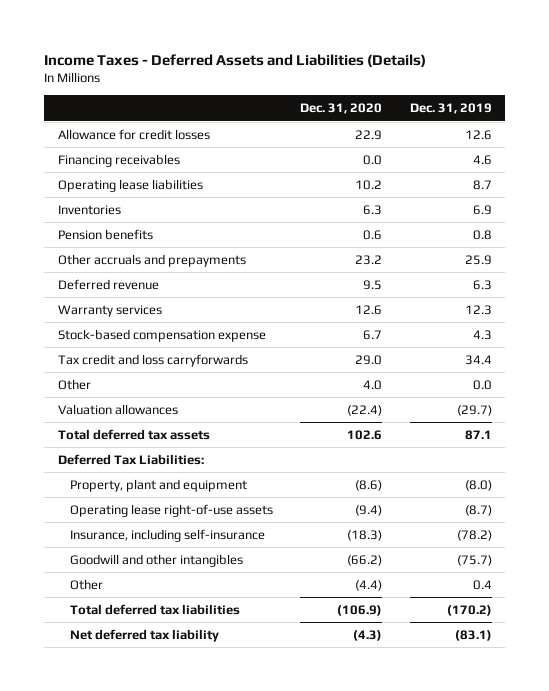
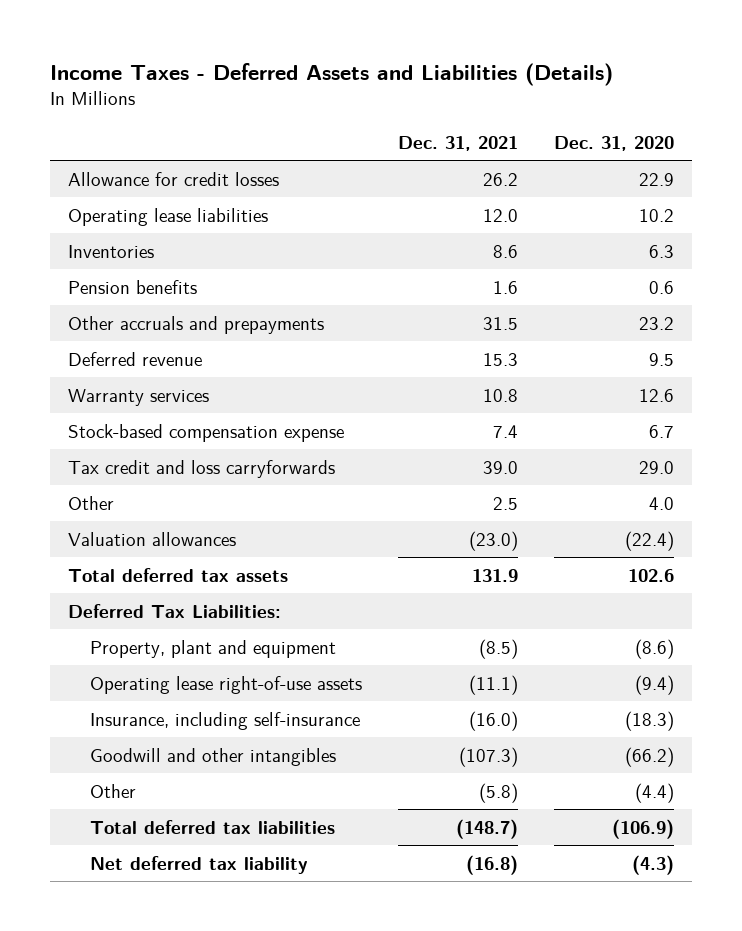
[409,103,492,115] Dec. 31, 2019 -> none
none -> [397,136,518,152] Dec. 31, 2021
[57,153,180,167] Financing receivables -> none

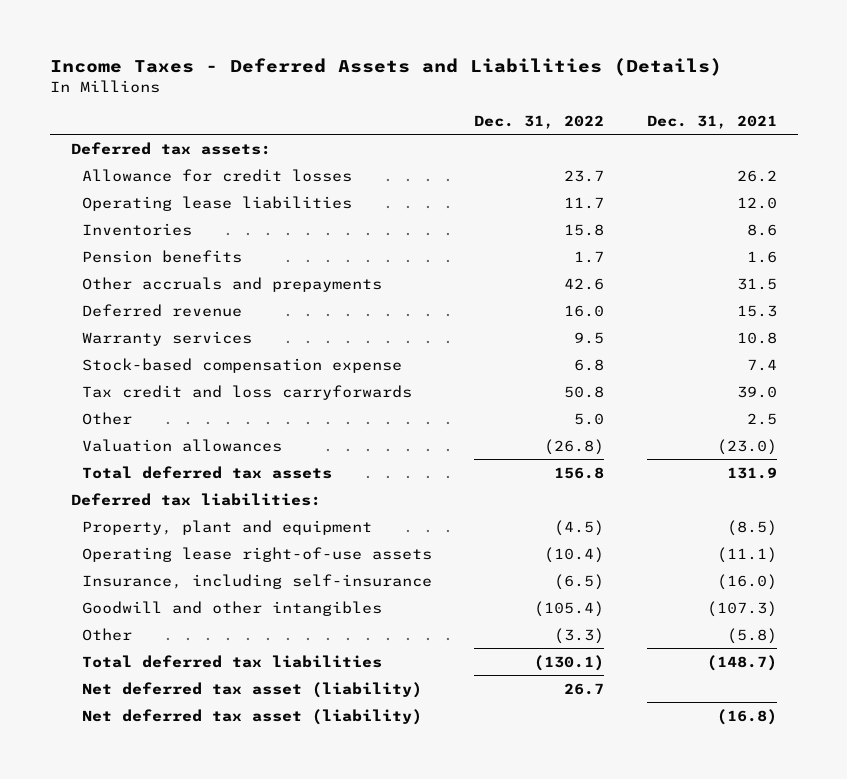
[553,136,674,152] Dec. 31, 2020 -> none
none -> [474,114,605,129] Dec. 31, 2022
none -> [70,141,271,155] Deferred tax assets:
[68,603,282,618] Deferred Tax Liabilities: -> [70,492,321,506] Deferred tax liabilities:
none -> [82,681,423,698] Net deferred tax asset (liability)
[89,855,308,874] Net deferred tax liability -> [82,708,423,725] Net deferred tax asset (liability)

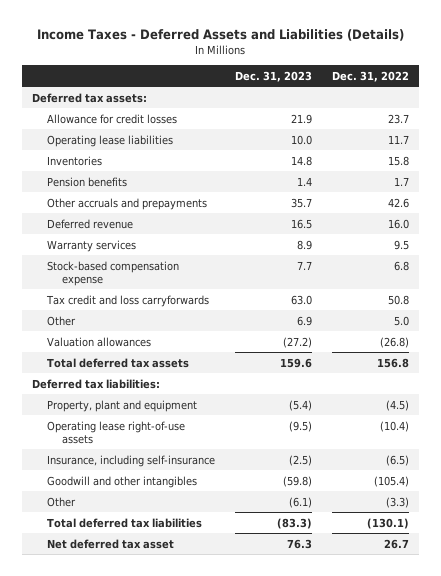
[646,114,777,129] Dec. 31, 2021 -> none
none -> [234,70,312,82] Dec. 31, 2023
[82,708,423,725] Net deferred tax asset (liability) -> none
[82,681,423,698] Net deferred tax asset (liability) -> [46,538,174,549] Net deferred tax asset

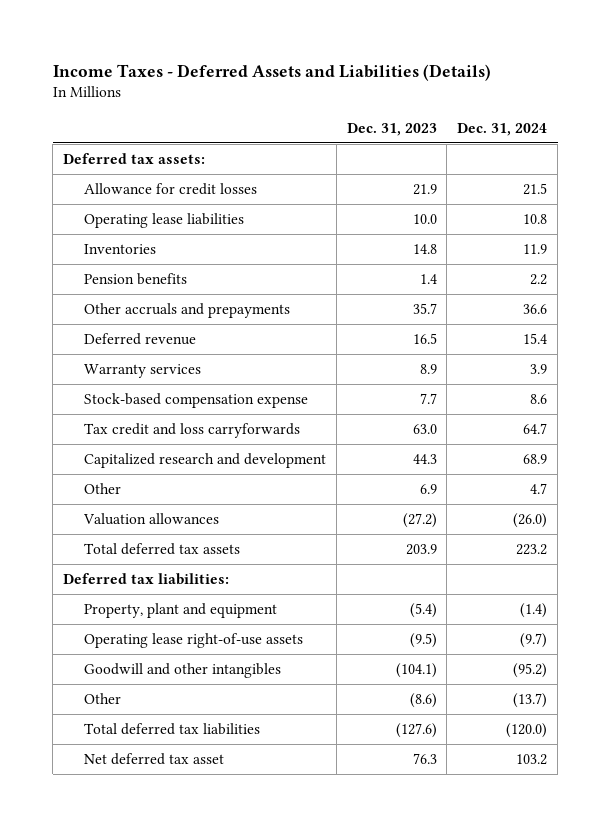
[332,70,410,82] Dec. 31, 2022 -> none
none -> [457,122,548,136] Dec. 31, 2024
none -> [84,452,327,468] Capitalized research and development
[279,357,312,368] 159.6 -> [405,543,437,555] 203.9
[46,454,215,467] Insurance, including self-insurance -> none
[282,475,312,487] (59.8) -> [395,662,437,678] (104.1)
[288,496,312,508] (6.1) -> [409,692,437,708] (8.6)
[276,517,312,529] (83.3) -> [395,722,437,738] (127.6)

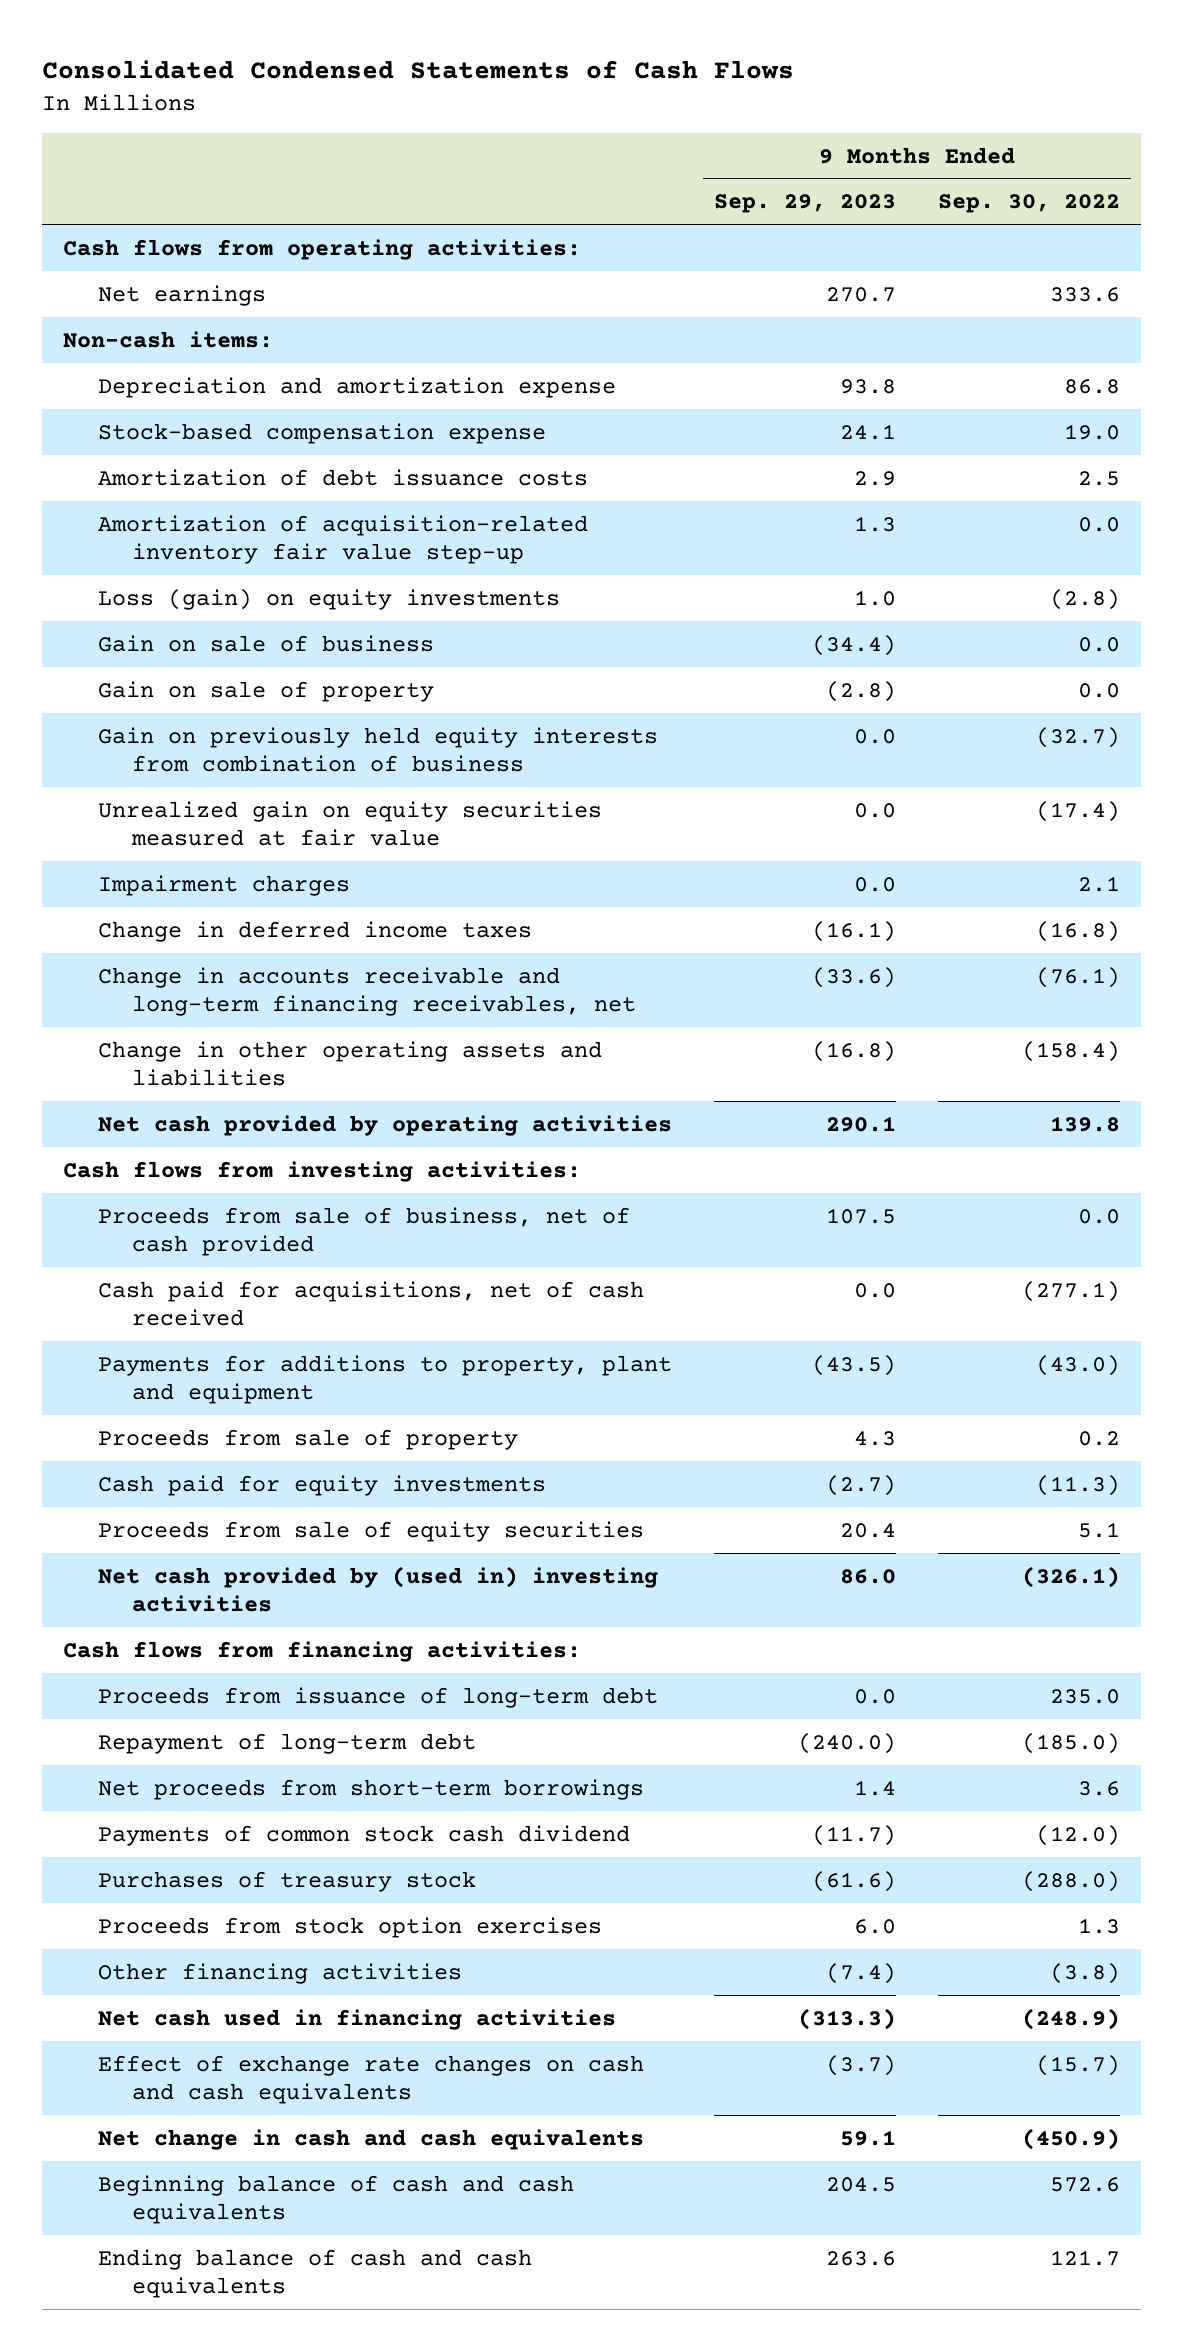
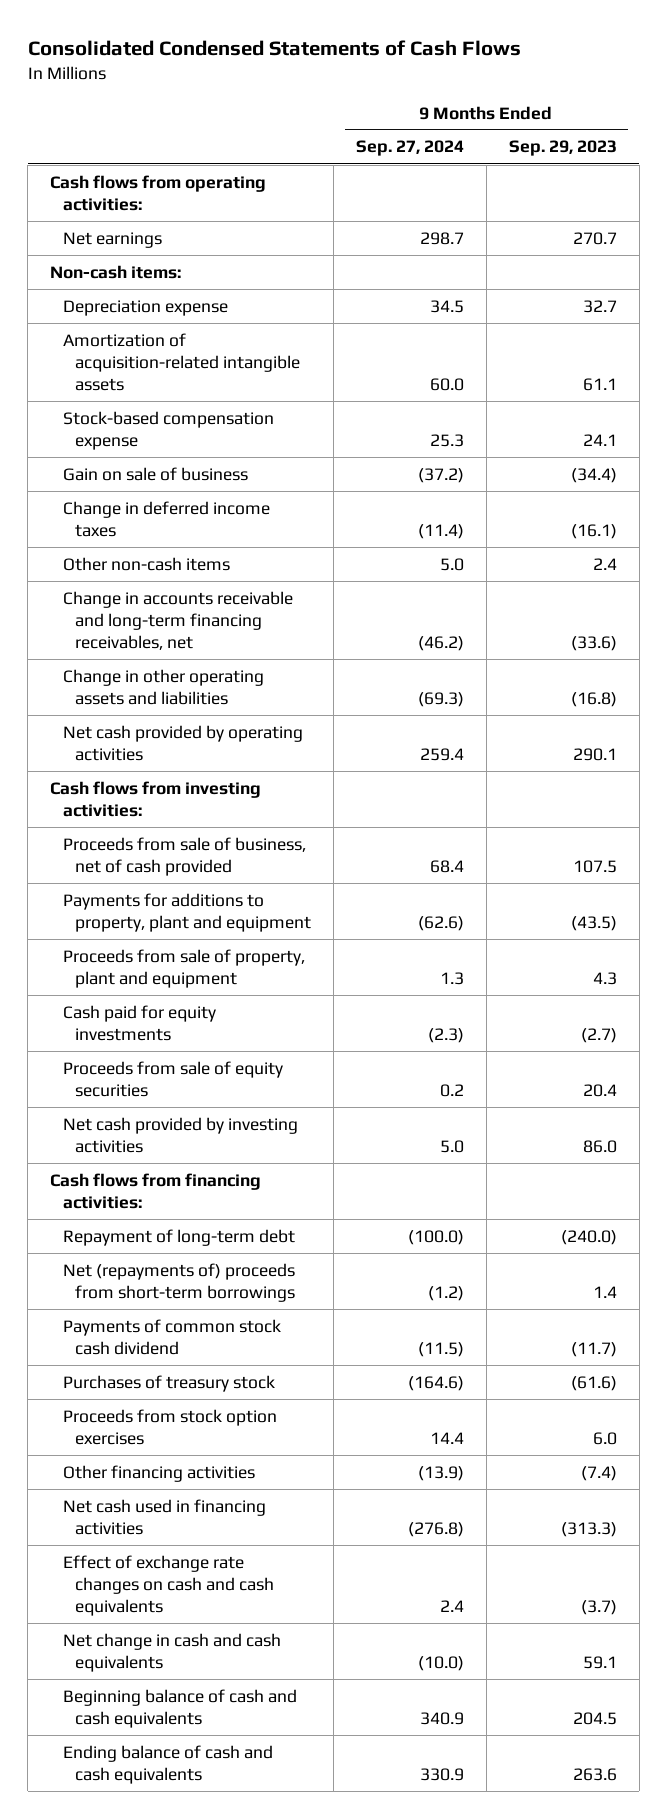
[938,194,1121,214] Sep. 30, 2022 -> none
none -> [355,140,464,157] Sep. 27, 2024
[97,376,616,398] Depreciation and amortization expense -> [62,299,228,316] Depreciation expense
[840,378,897,394] 93.8 -> [582,299,617,313] 32.7
none -> [62,332,300,392] Amortization of acquisition-related intangible assets
[97,468,588,486] Amortization of debt issuance costs -> none
[97,514,588,565] Amortization of acquisition-related inventory fair value step-up -> none
[97,588,560,610] Loss (gain) on equity investments -> none
[97,680,434,702] Gain on sale of property -> none
[97,726,658,773] Gain on previously held equity interests from combination of business -> none
[97,800,602,847] Unrealized gain on equity securities measured at fair value -> none
[97,874,350,896] Impairment charges -> none
none -> [62,556,230,571] Other non-cash items
[97,1280,644,1327] Cash paid for acquisitions, net of cash received -> none
[97,1428,518,1450] Proceeds from sale of property -> [62,948,305,988] Proceeds from sale of property, plant and equipment
[97,1565,658,1613] Net cash provided by (used in) investing activities -> [62,1116,298,1153] Net cash provided by investing activities
[97,1686,658,1708] Proceeds from issuance of long-term debt -> none
[97,1778,644,1800] Net proceeds from short-term borrowings -> [62,1262,295,1302] Net (repayments of) proceeds from short-term borrowings

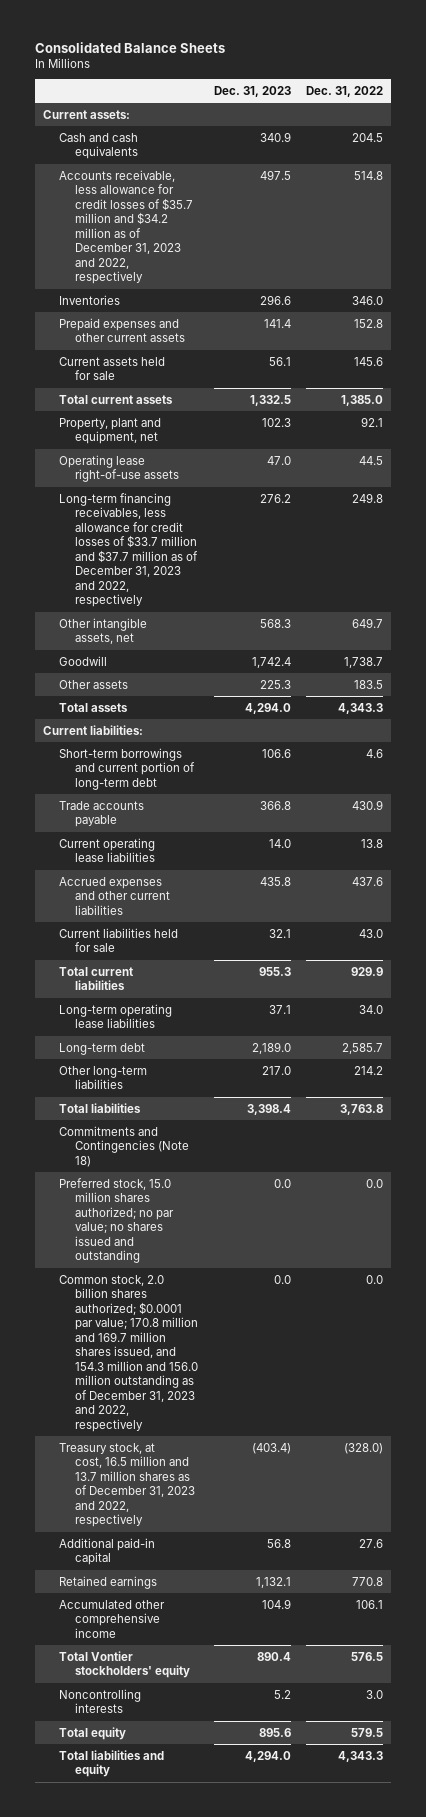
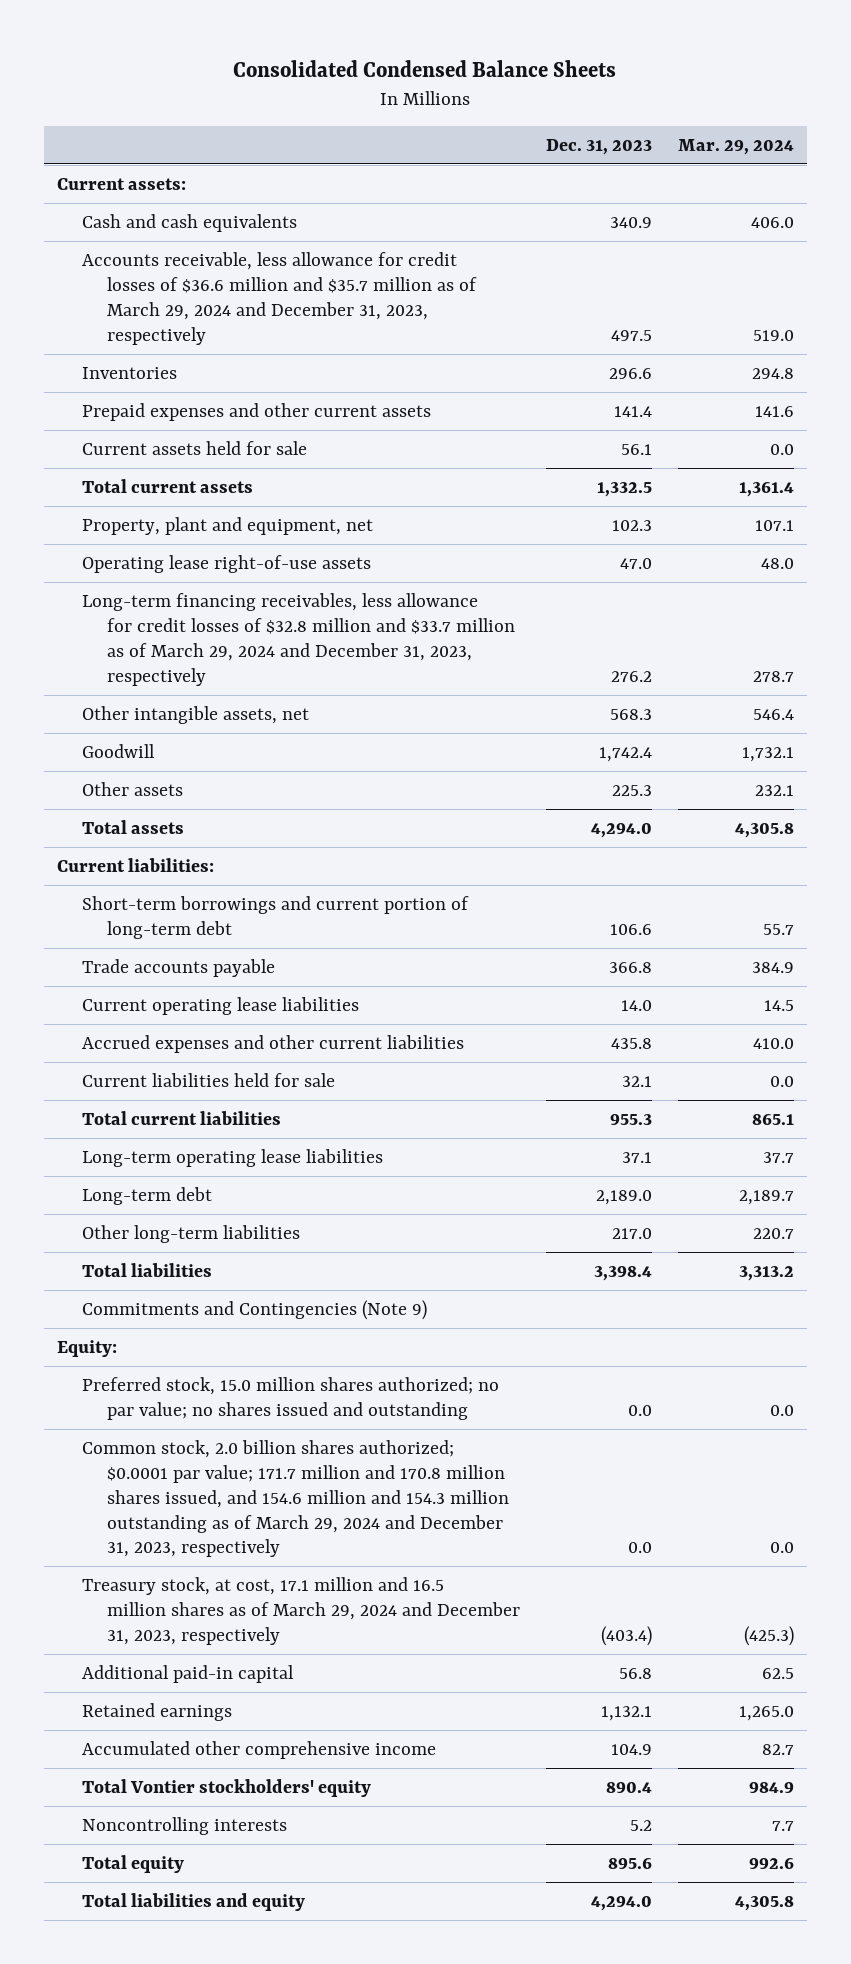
[35,41,226,53] Consolidated Balance Sheets -> [233,59,617,77] Consolidated Condensed Balance Sheets
[306,86,384,98] Dec. 31, 2022 -> none
none -> [677,138,794,155] Mar. 29, 2024
[59,169,194,285] Accounts receivable, less allowance for credit losses of $35.7 million and $34.2 million as of December 31, 2023 and 2022, respectively -> [81,251,477,345] Accounts receivable, less allowance for credit losses of $36.6 million and $35.7 million as of March 29, 2024 and December 31, 2023, respectively
[59,492,199,608] Long-term financing receivables, less allowance for credit losses of $33.7 million and $37.7 million as of December 31, 2023 and 2022, respectively -> [81,592,515,686] Long-term financing receivables, less allowance for credit losses of $32.8 million and $33.7 million as of March 29, 2024 and December 31, 2023, respectively
[59,1125,190,1167] Commitments and Contingencies (Note 18) -> [81,1299,427,1320] Commitments and Contingencies (Note 9)
none -> [57,1339,118,1357] Equity:
[59,1274,199,1432] Common stock, 2.0 billion shares authorized; $0.0001 par value; 170.8 million and 169.7 million shares issued, and 154.3 million and 156.0 million outstanding as of December 31, 2023 and 2022, respectively -> [81,1439,509,1558] Common stock, 2.0 billion shares authorized; $0.0001 par value; 171.7 million and 170.8 million shares issued, and 154.6 million and 154.3 million outstanding as of March 29, 2024 and December 31, 2023, respectively
[59,1442,196,1528] Treasury stock, at cost, 16.5 million and 13.7 million shares as of December 31, 2023 and 2022, respectively -> [81,1576,520,1645] Treasury stock, at cost, 17.1 million and 16.5 million shares as of March 29, 2024 and December 31, 2023, respectively

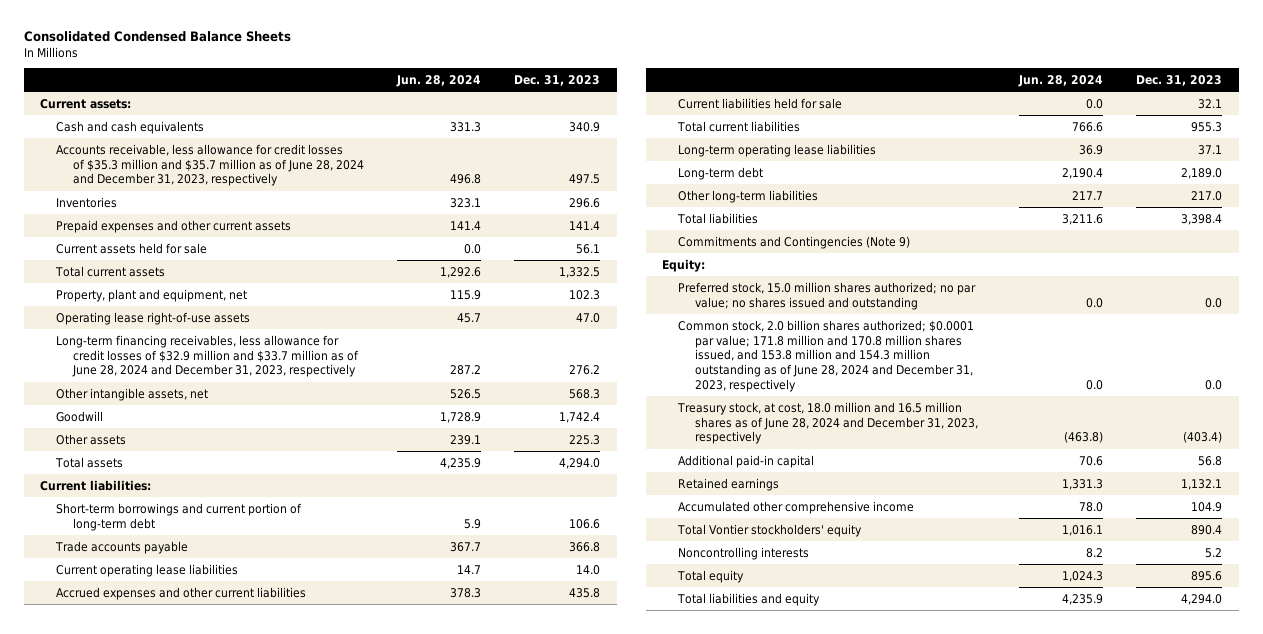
[677,138,794,155] Mar. 29, 2024 -> none
none -> [396,74,482,87] Jun. 28, 2024
[81,251,477,345] Accounts receivable, less allowance for credit losses of $36.6 million and $35.7 million as of March 29, 2024 and December 31, 2023, respectively -> [56,143,364,187] Accounts receivable, less allowance for credit losses of $35.3 million and $35.7 million as of June 28, 2024 and December 31, 2023, respectively
[81,592,515,686] Long-term financing receivables, less allowance for credit losses of $32.8 million and $33.7 million as of March 29, 2024 and December 31, 2023, respectively -> [56,334,359,378] Long-term financing receivables, less allowance for credit losses of $32.9 million and $33.7 million as of June 28, 2024 and December 31, 2023, respectively
[81,1439,509,1558] Common stock, 2.0 billion shares authorized; $0.0001 par value; 171.7 million and 170.8 million shares issued, and 154.6 million and 154.3 million outstanding as of March 29, 2024 and December 31, 2023, respectively -> [678,319,975,392] Common stock, 2.0 billion shares authorized; $0.0001 par value; 171.8 million and 170.8 million shares issued, and 153.8 million and 154.3 million outstanding as of June 28, 2024 and December 31, 2023, respectively
[81,1576,520,1645] Treasury stock, at cost, 17.1 million and 16.5 million shares as of March 29, 2024 and December 31, 2023, respectively -> [677,401,978,445] Treasury stock, at cost, 18.0 million and 16.5 million shares as of June 28, 2024 and December 31, 2023, respectively

